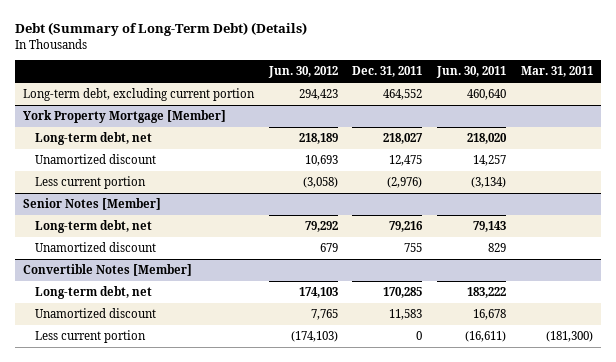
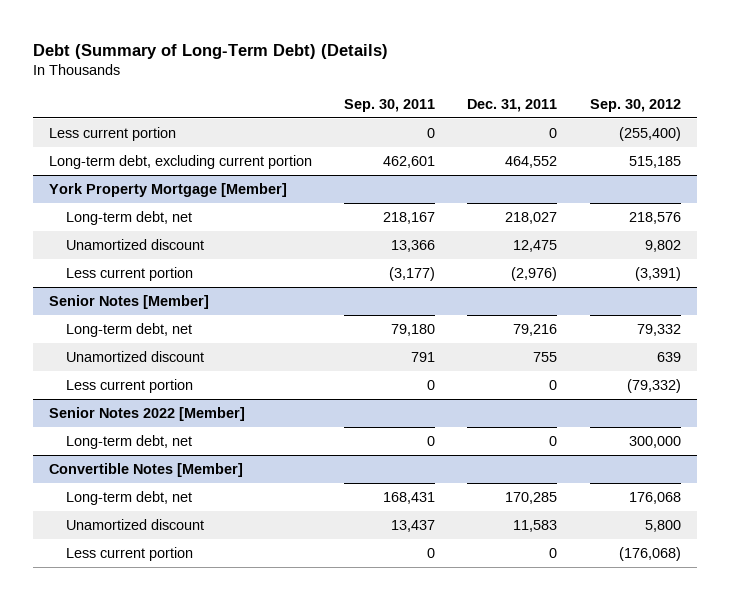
[267,66,338,79] Jun. 30, 2012 -> none
[436,66,507,79] Jun. 30, 2011 -> none
[521,66,594,78] Mar. 31, 2011 -> none
none -> [344,98,436,112] Sep. 30, 2011
none -> [589,98,681,112] Sep. 30, 2012
none -> [49,126,177,141] Less current portion
none -> [65,378,193,393] Less current portion
none -> [49,406,246,421] Senior Notes 2022 [Member]
none -> [65,434,192,449] Long-term debt, net

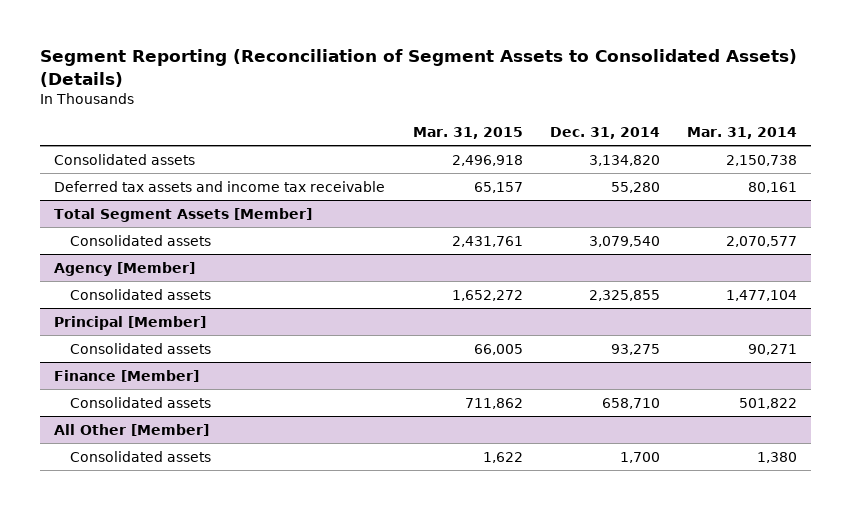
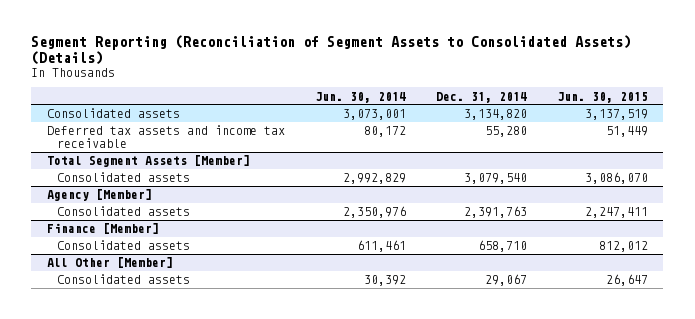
[412,126,523,139] Mar. 31, 2015 -> none
[687,126,798,139] Mar. 31, 2014 -> none
none -> [314,91,406,103] Jun. 30, 2014
none -> [557,91,649,103] Jun. 30, 2015
[54,315,207,330] Principal [Member] -> none
[69,342,211,354] Consolidated assets -> none
[588,289,660,301] 2,325,855 -> [463,206,527,219] 2,391,763
[619,451,660,463] 1,700 -> [484,274,527,287] 29,067

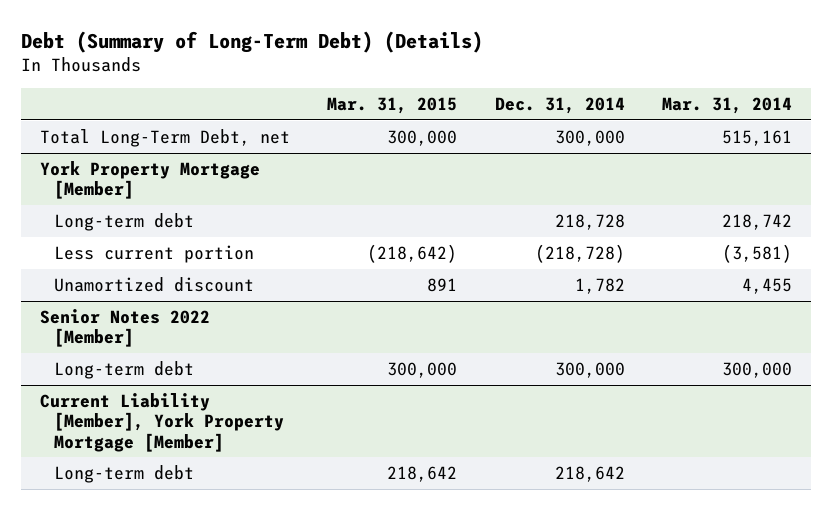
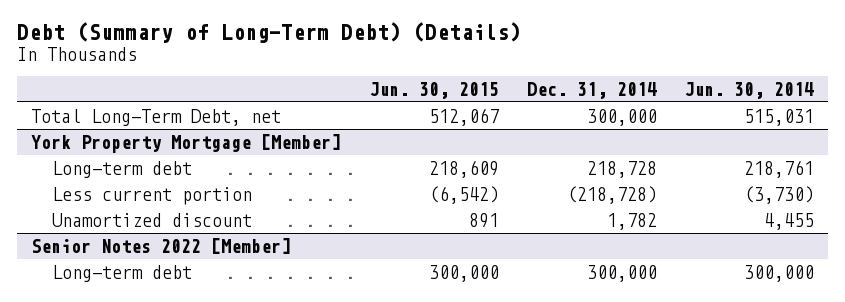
[327,97,458,115] Mar. 31, 2015 -> none
[662,97,793,115] Mar. 31, 2014 -> none
none -> [368,81,499,99] Jun. 30, 2015
none -> [684,81,815,99] Jun. 30, 2014
[39,392,284,452] Current Liability [Member], York Property Mortgage [Member] -> none
[53,464,194,483] Long-term debt -> none

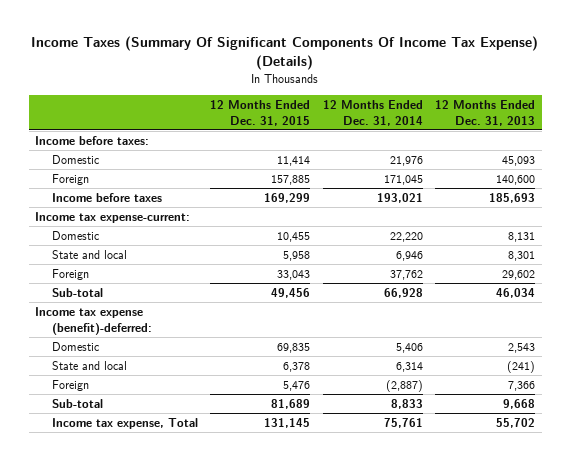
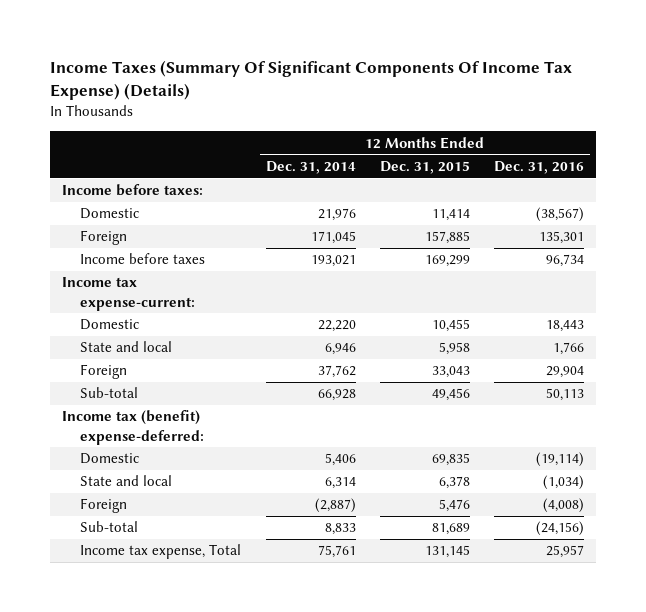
[435,99,536,126] 12 Months Ended Dec. 31, 2013 -> none
none -> [493,160,584,174] Dec. 31, 2016
[34,306,152,335] Income tax expense (benefit)-deferred: -> [61,410,205,445] Income tax (benefit) expense-deferred:

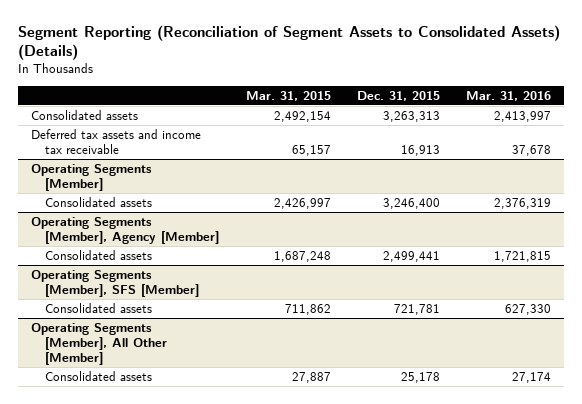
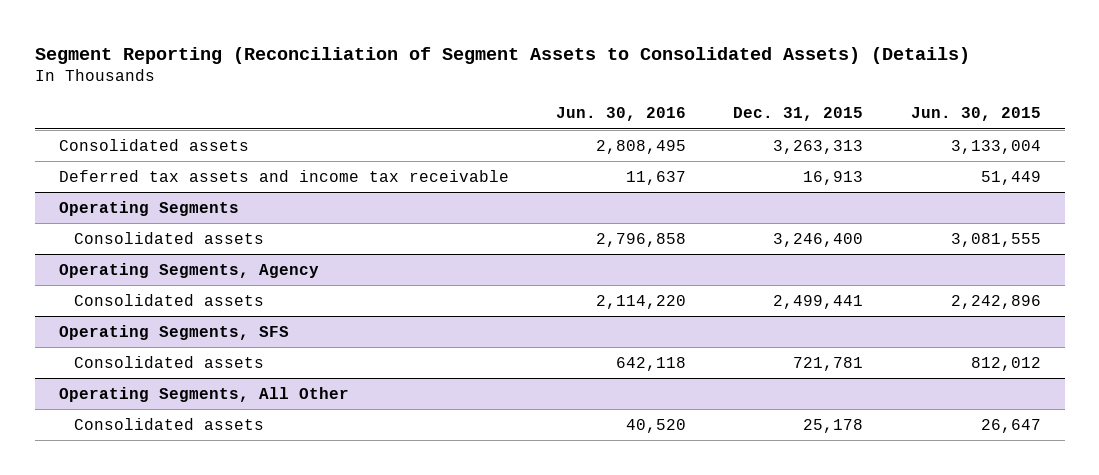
[245,90,331,101] Mar. 31, 2015 -> none
[465,90,551,101] Mar. 31, 2016 -> none
none -> [556,107,687,122] Jun. 30, 2016
none -> [910,107,1041,122] Jun. 30, 2015
[30,164,152,191] Operating Segments [Member] -> [58,200,239,216] Operating Segments
[30,217,220,244] Operating Segments [Member], Agency [Member] -> [58,262,319,278] Operating Segments, Agency
[30,270,200,297] Operating Segments [Member], SFS [Member] -> [58,324,289,340] Operating Segments, SFS
[30,323,168,365] Operating Segments [Member], All Other [Member] -> [58,386,349,402] Operating Segments, All Other

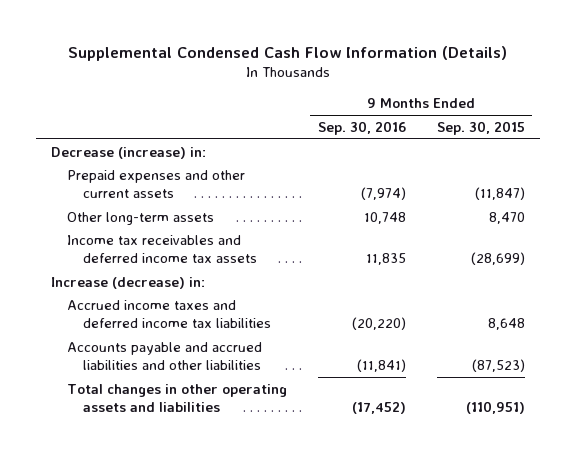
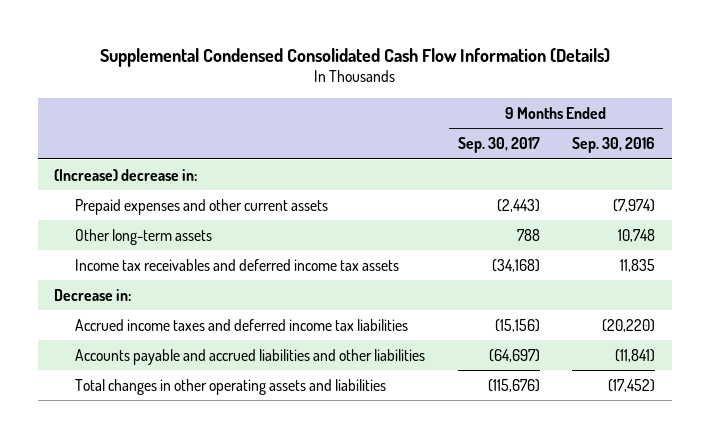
[67,45,507,61] Supplemental Condensed Cash Flow Information (Details) -> [99,47,610,67] Supplemental Condensed Consolidated Cash Flow Information (Details)
[436,120,525,135] Sep. 30, 2015 -> none
none -> [457,137,540,154] Sep. 30, 2017
[50,146,206,159] Decrease (increase) in: -> [53,168,197,181] (Increase) decrease in:
[50,276,205,289] Increase (decrease) in: -> [53,288,131,301] Decrease in:

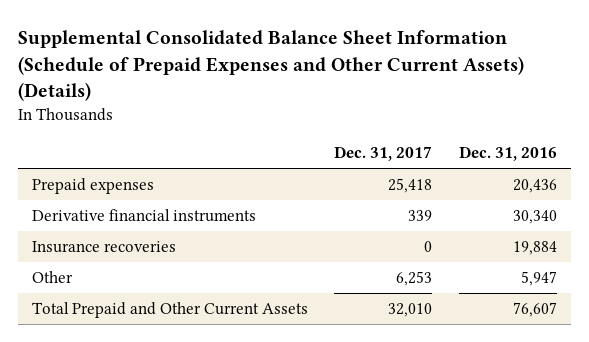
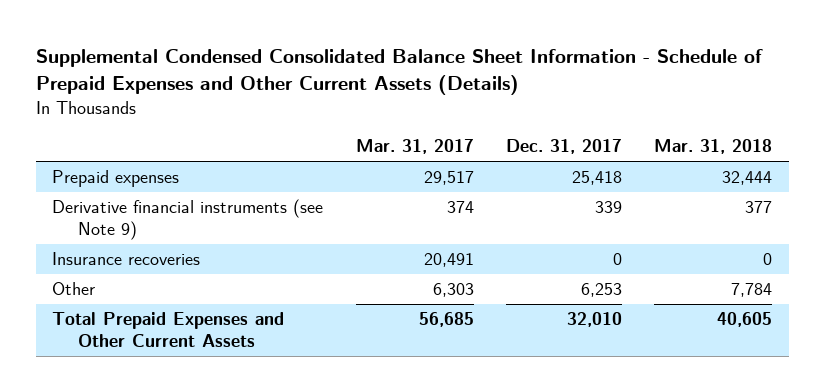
[18,30,525,102] Supplemental Consolidated Balance Sheet Information (Schedule of Prepaid Expenses and Other Current Assets) (Details) -> [36,49,764,96] Supplemental Condensed Consolidated Balance Sheet Information - Schedule of Prepaid Expenses and Other Current Assets (Details)
[459,146,558,162] Dec. 31, 2016 -> none
none -> [355,139,474,155] Mar. 31, 2017
none -> [654,139,773,155] Mar. 31, 2018
[31,209,256,223] Derivative financial instruments -> [52,199,324,241] Derivative financial instruments (see Note 9)
[31,302,308,319] Total Prepaid and Other Current Assets -> [52,312,285,348] Total Prepaid Expenses and Other Current Assets

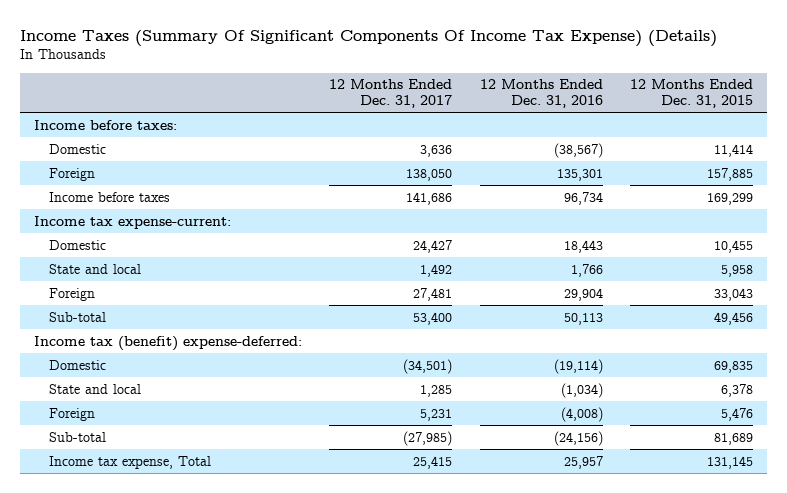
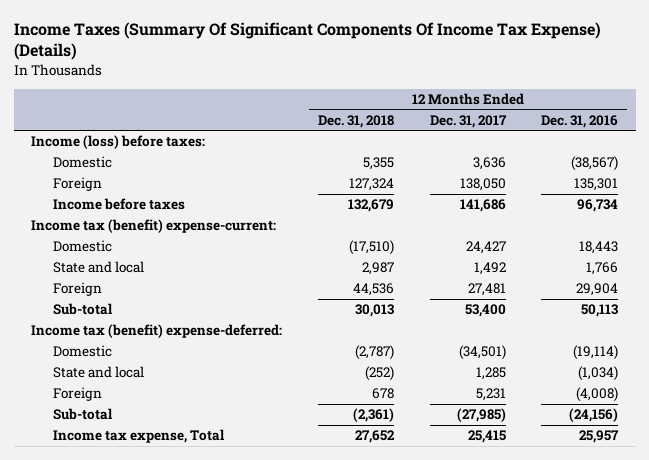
[630,79,754,109] 12 Months Ended Dec. 31, 2015 -> none
none -> [317,114,394,128] Dec. 31, 2018
[34,119,178,130] Income before taxes: -> [31,135,206,150] Income (loss) before taxes:
[34,215,232,229] Income tax expense-current: -> [31,219,277,234] Income tax (benefit) expense-current:

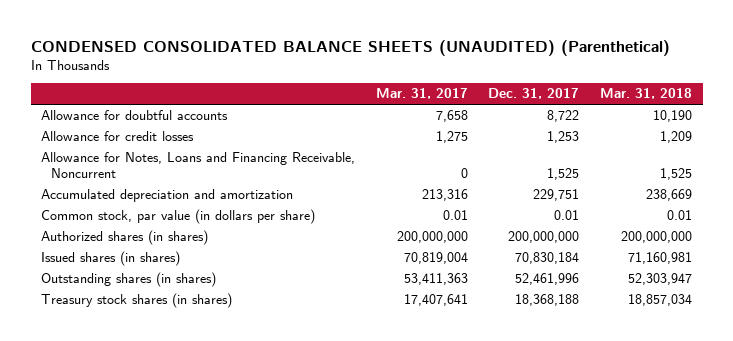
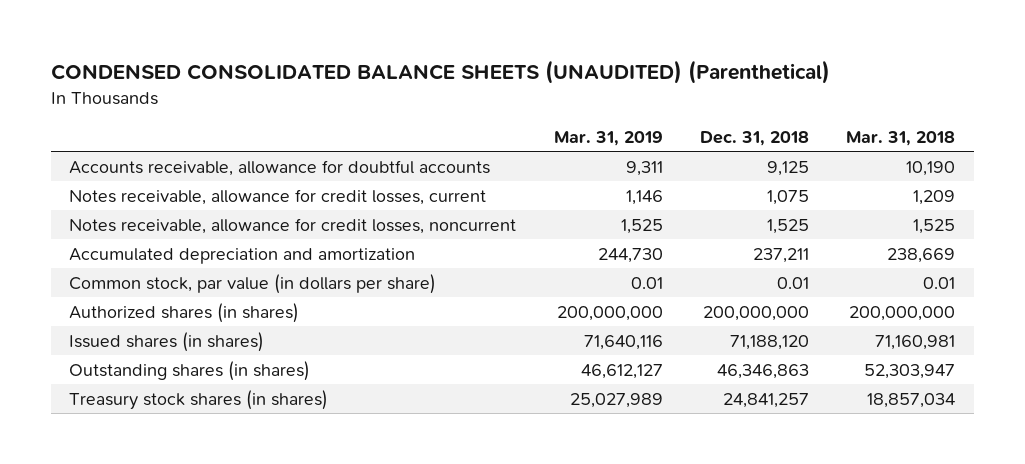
[375,88,468,100] Mar. 31, 2017 -> none
[488,88,580,100] Dec. 31, 2017 -> none
none -> [553,130,663,146] Mar. 31, 2019
none -> [700,130,810,146] Dec. 31, 2018
[41,110,229,121] Allowance for doubtful accounts -> [69,159,491,176] Accounts receivable, allowance for doubtful accounts
[41,131,195,142] Allowance for credit losses -> [69,188,487,205] Notes receivable, allowance for credit losses, current
[41,152,356,179] Allowance for Notes, Loans and Financing Receivable, Noncurrent -> [69,217,517,234] Notes receivable, allowance for credit losses, noncurrent

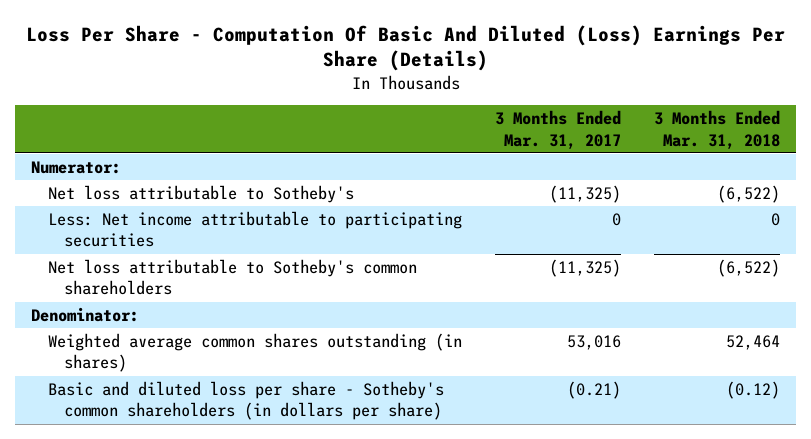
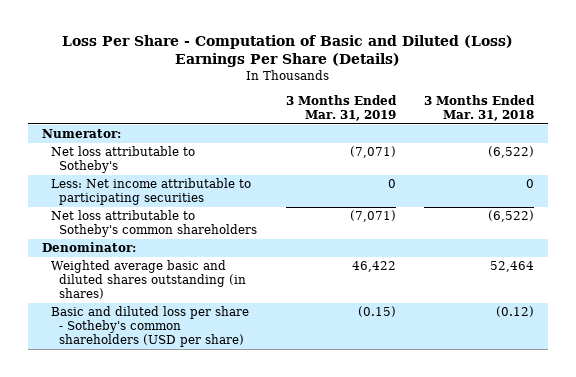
[25,24,785,72] Loss Per Share - Computation Of Basic And Diluted (Loss) Earnings Per Share (Details) -> [61,34,513,68] Loss Per Share - Computation of Basic and Diluted (Loss) Earnings Per Share (Details)
[494,110,621,150] 3 Months Ended Mar. 31, 2017 -> none
none -> [285,94,397,121] 3 Months Ended Mar. 31, 2019
[47,332,462,373] Weighted average common shares outstanding (in shares) -> [50,260,247,299] Weighted average basic and diluted shares outstanding (in shares)
[47,380,444,421] Basic and diluted loss per share - Sotheby's common shareholders (in dollars per share) -> [50,306,249,347] Basic and diluted loss per share - Sotheby's common shareholders (USD per share)

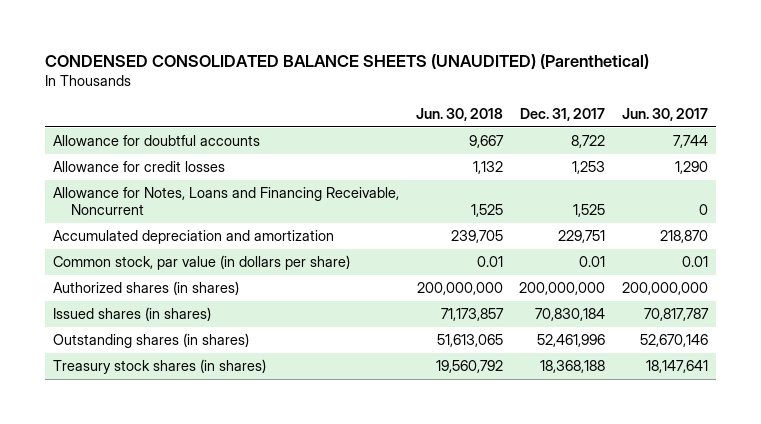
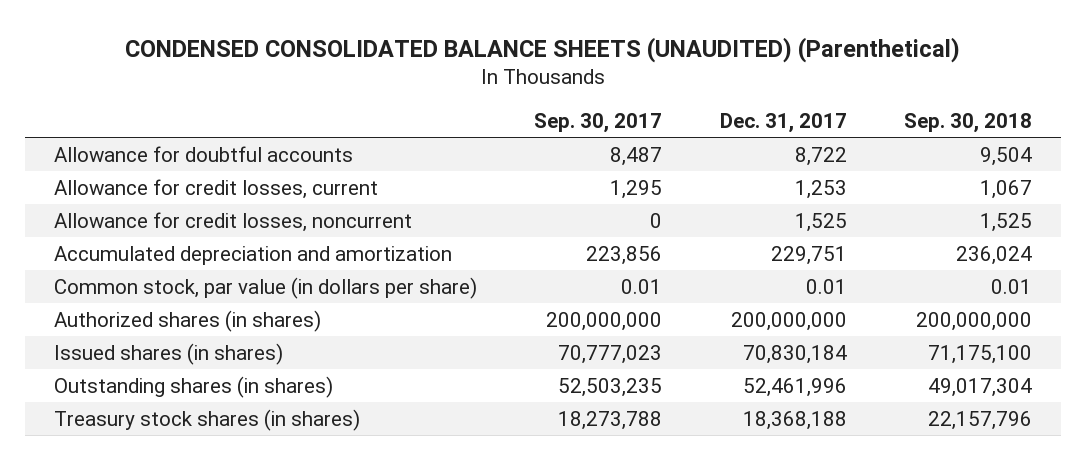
[415,108,503,122] Jun. 30, 2018 -> none
[621,108,708,122] Jun. 30, 2017 -> none
none -> [534,113,663,134] Sep. 30, 2017
none -> [904,113,1033,134] Sep. 30, 2018
[53,161,226,173] Allowance for credit losses -> [53,178,378,199] Allowance for credit losses, current
[53,187,400,216] Allowance for Notes, Loans and Financing Receivable, Noncurrent -> [53,211,412,232] Allowance for credit losses, noncurrent

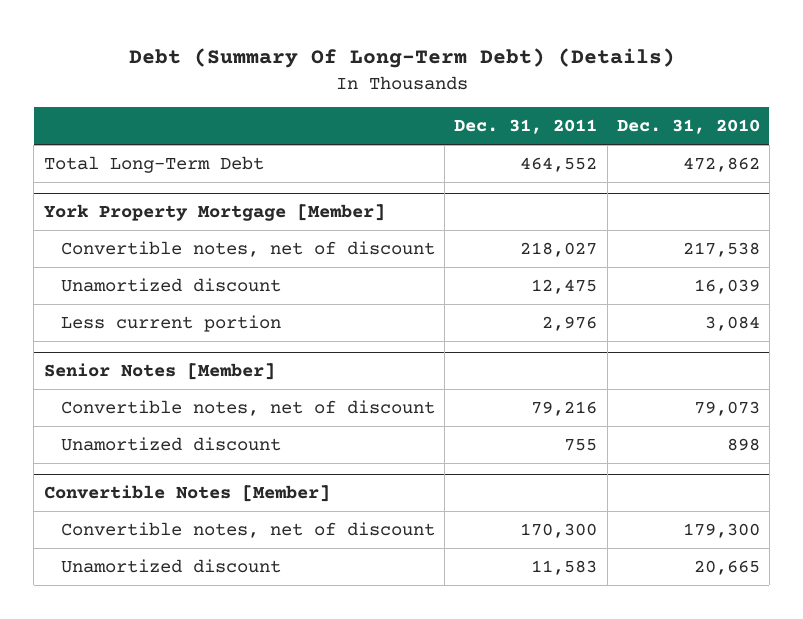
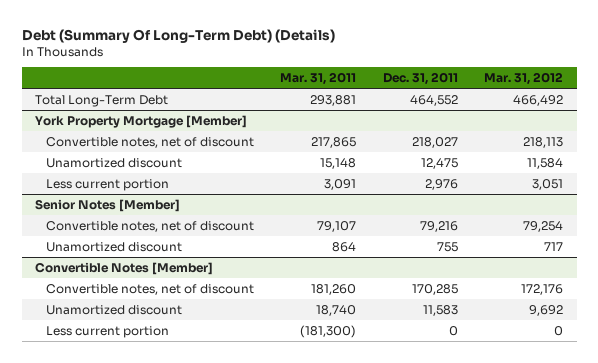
[616,119,760,135] Dec. 31, 2010 -> none
none -> [280,72,357,86] Mar. 31, 2011
none -> [484,72,564,86] Mar. 31, 2012
[520,523,598,539] 170,300 -> [411,283,458,295] 170,285
none -> [45,325,169,338] Less current portion

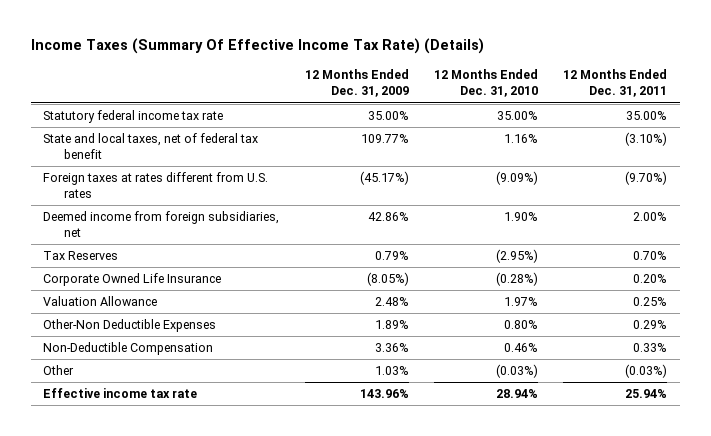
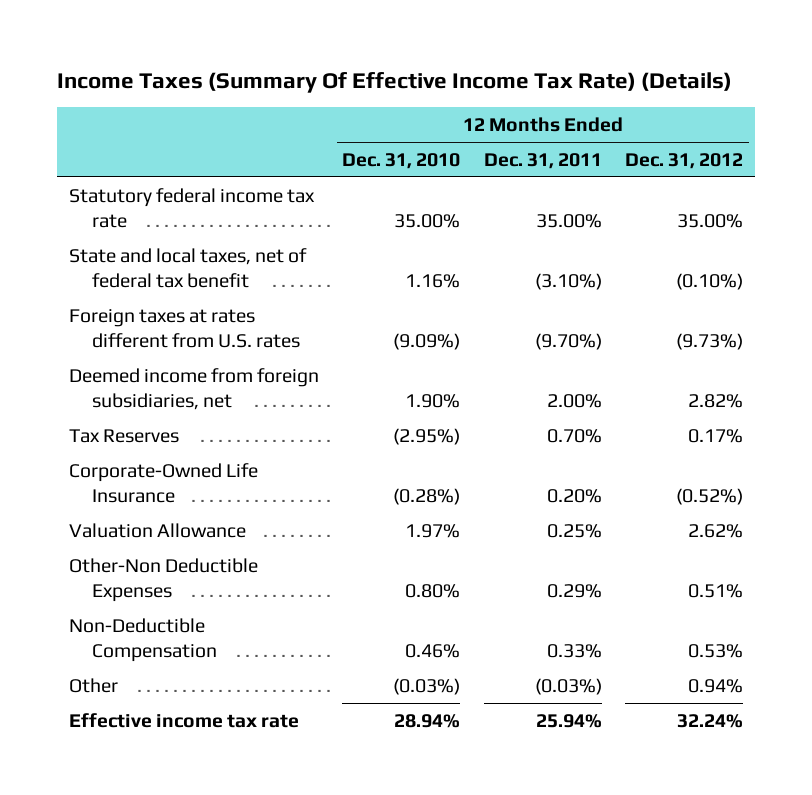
[304,69,409,98] 12 Months Ended Dec. 31, 2009 -> none
none -> [625,152,744,169] Dec. 31, 2012
[43,273,222,287] Corporate Owned Life Insurance -> [69,462,259,503] Corporate-Owned Life Insurance

